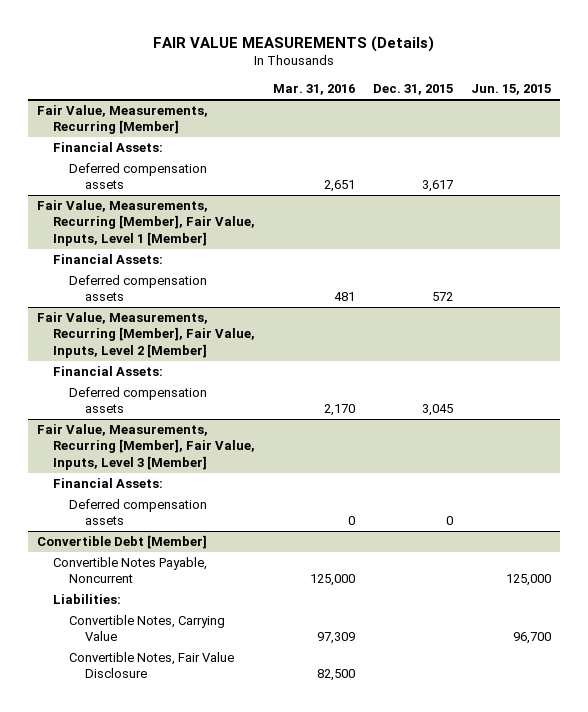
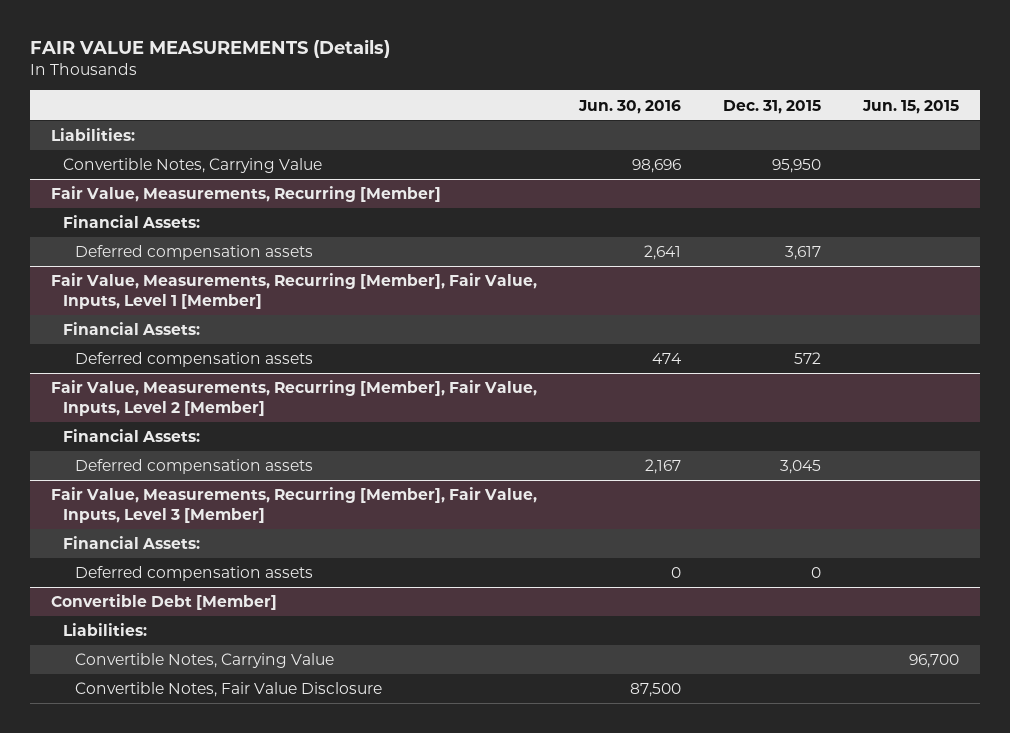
[273,84,356,96] Mar. 31, 2016 -> none
none -> [577,99,681,114] Jun. 30, 2016
none -> [50,128,135,142] Liabilities:
none -> [63,158,323,174] Convertible Notes, Carrying Value
[53,557,208,584] Convertible Notes Payable, Noncurrent -> none

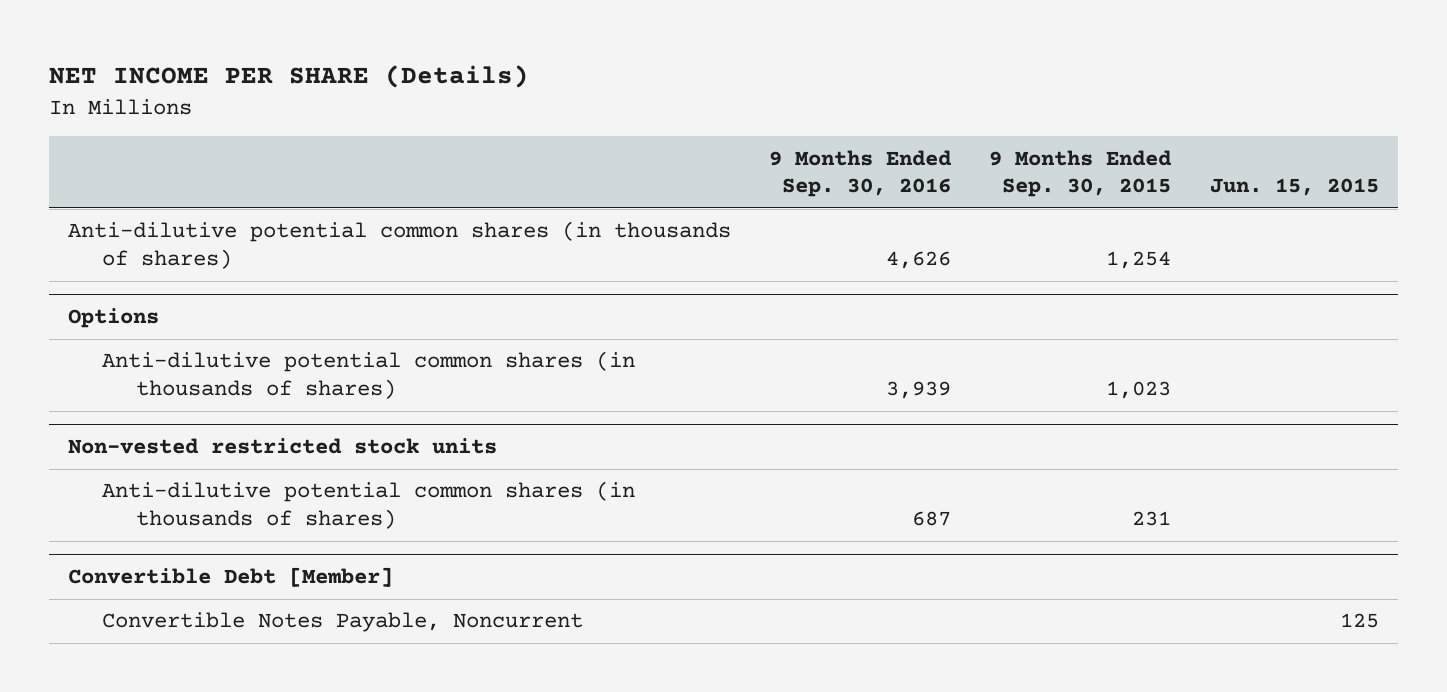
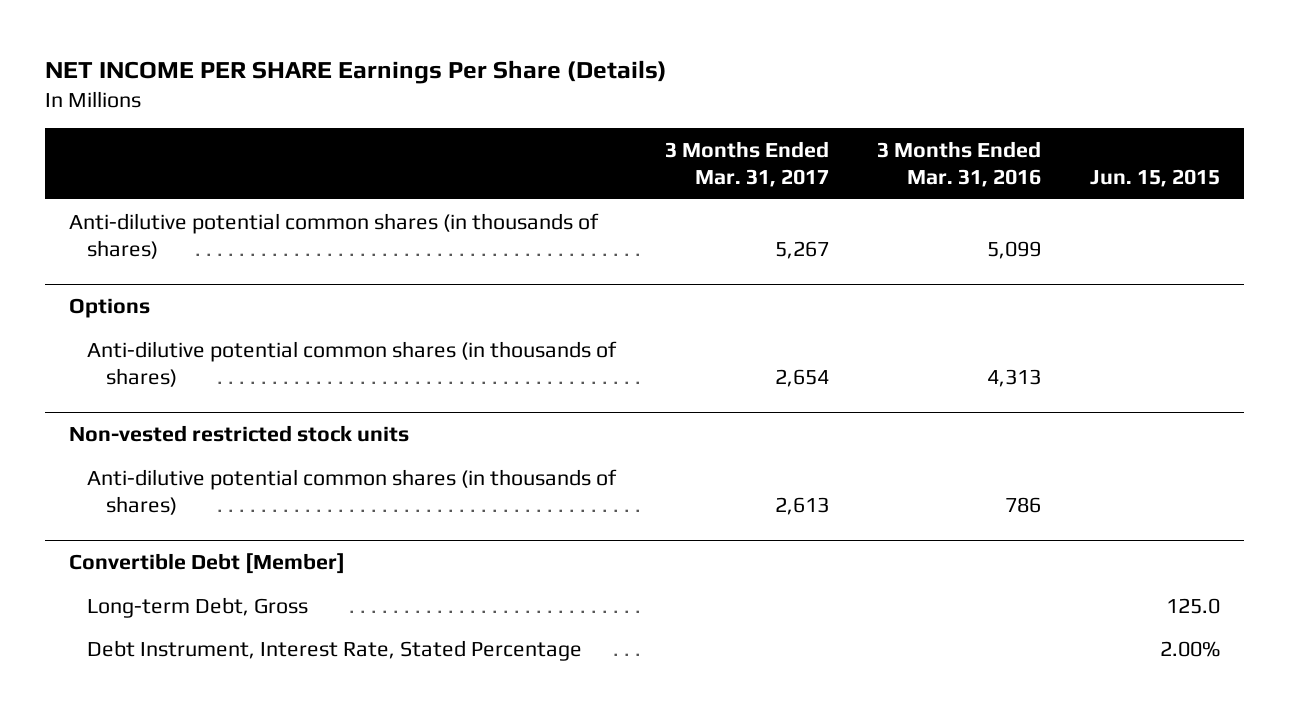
[48,65,529,89] NET INCOME PER SHARE (Details) -> [44,59,667,84] NET INCOME PER SHARE Earnings Per Share (Details)
[769,149,953,198] 9 Months Ended Sep. 30, 2016 -> none
[989,149,1173,198] 9 Months Ended Sep. 30, 2015 -> none
none -> [664,140,829,187] 3 Months Ended Mar. 31, 2017
none -> [877,140,1042,187] 3 Months Ended Mar. 31, 2016
[101,612,583,633] Convertible Notes Payable, Noncurrent -> none
none -> [87,596,309,618] Long-term Debt, Gross
none -> [87,639,583,661] Debt Instrument, Interest Rate, Stated Percentage

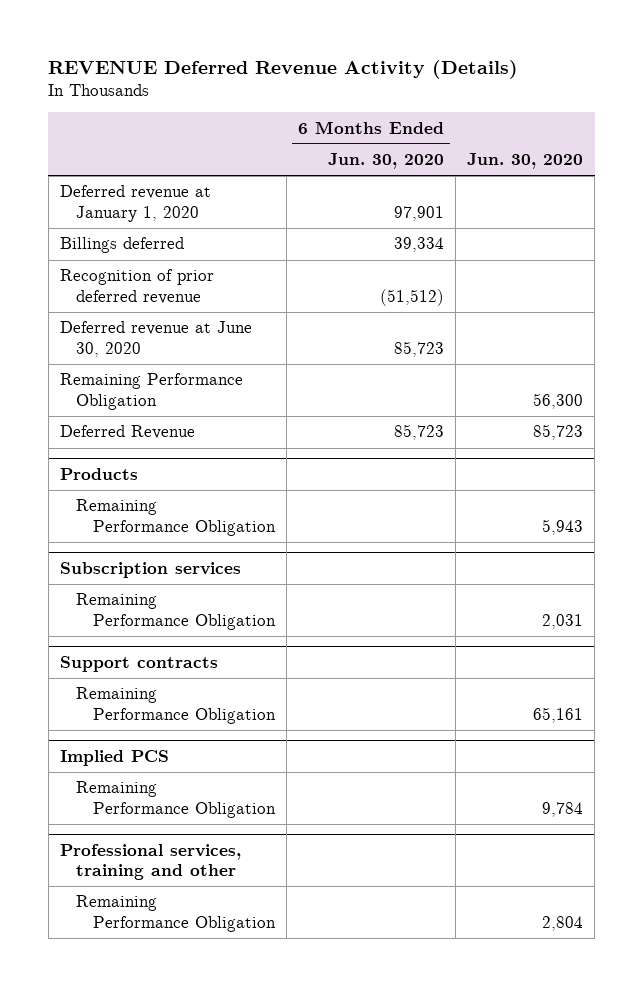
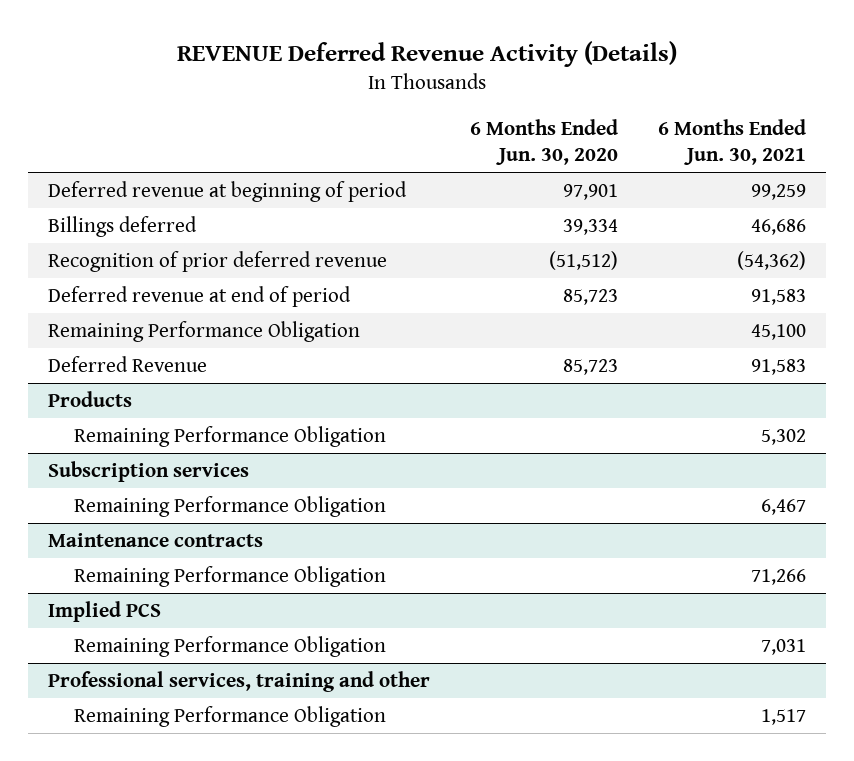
[467,153,584,170] Jun. 30, 2020 -> none
none -> [657,118,806,166] 6 Months Ended Jun. 30, 2021
[59,185,211,222] Deferred revenue at January 1, 2020 -> [47,181,407,203] Deferred revenue at beginning of period
[59,321,252,357] Deferred revenue at June 30, 2020 -> [47,286,351,308] Deferred revenue at end of period
[59,655,218,672] Support contracts -> [47,533,263,548] Maintenance contracts

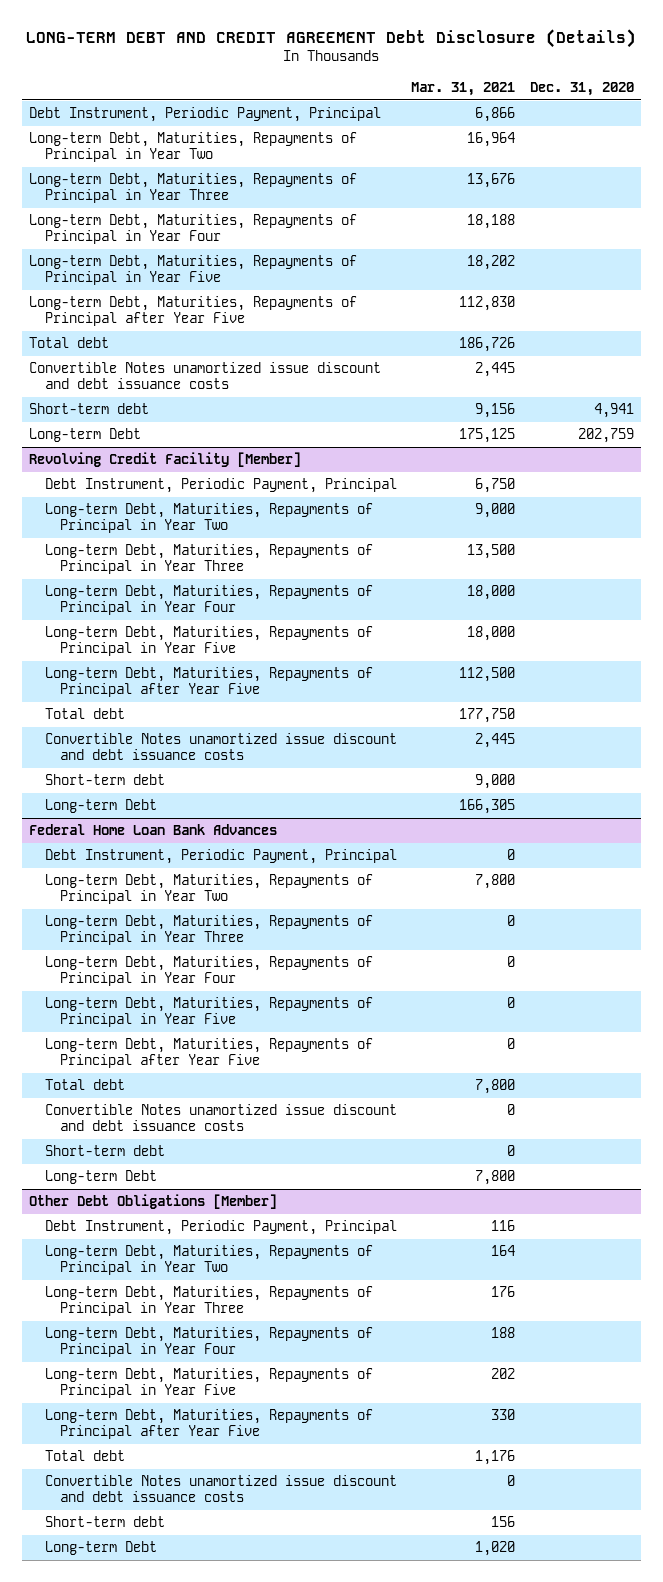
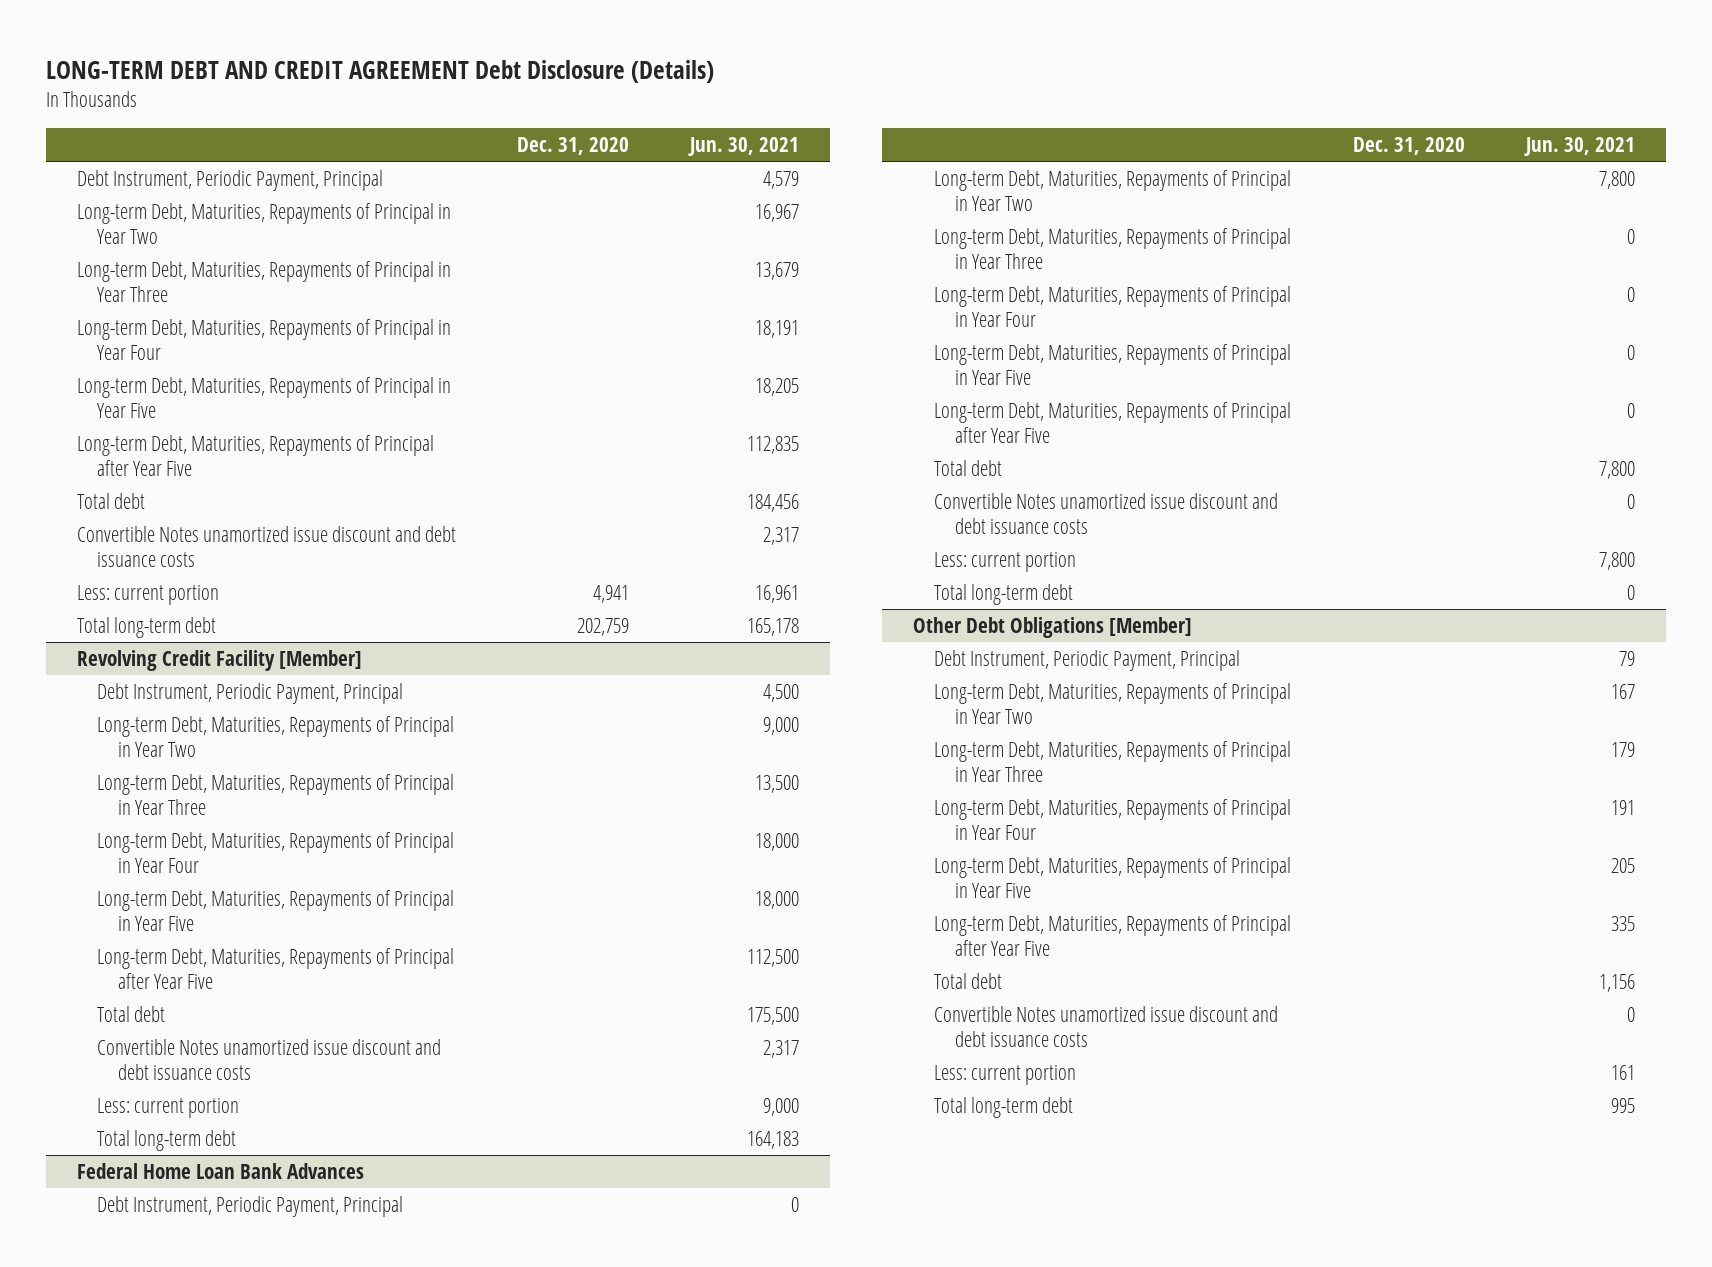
[411,82,516,97] Mar. 31, 2021 -> none
none -> [688,137,800,157] Jun. 30, 2021
[29,403,150,415] Short-term debt -> [76,584,219,605] Less: current portion
[29,428,142,443] Long-term Debt -> [76,616,216,638] Total long-term debt
[44,774,165,786] Short-term debt -> [97,1097,240,1118] Less: current portion
[44,799,157,814] Long-term Debt -> [97,1129,237,1151] Total long-term debt
[44,1145,165,1157] Short-term debt -> [933,551,1076,572] Less: current portion
[44,1170,157,1185] Long-term Debt -> [933,583,1073,605] Total long-term debt
[44,1516,165,1528] Short-term debt -> [933,1064,1076,1085] Less: current portion
[44,1541,157,1556] Long-term Debt -> [933,1096,1073,1118] Total long-term debt

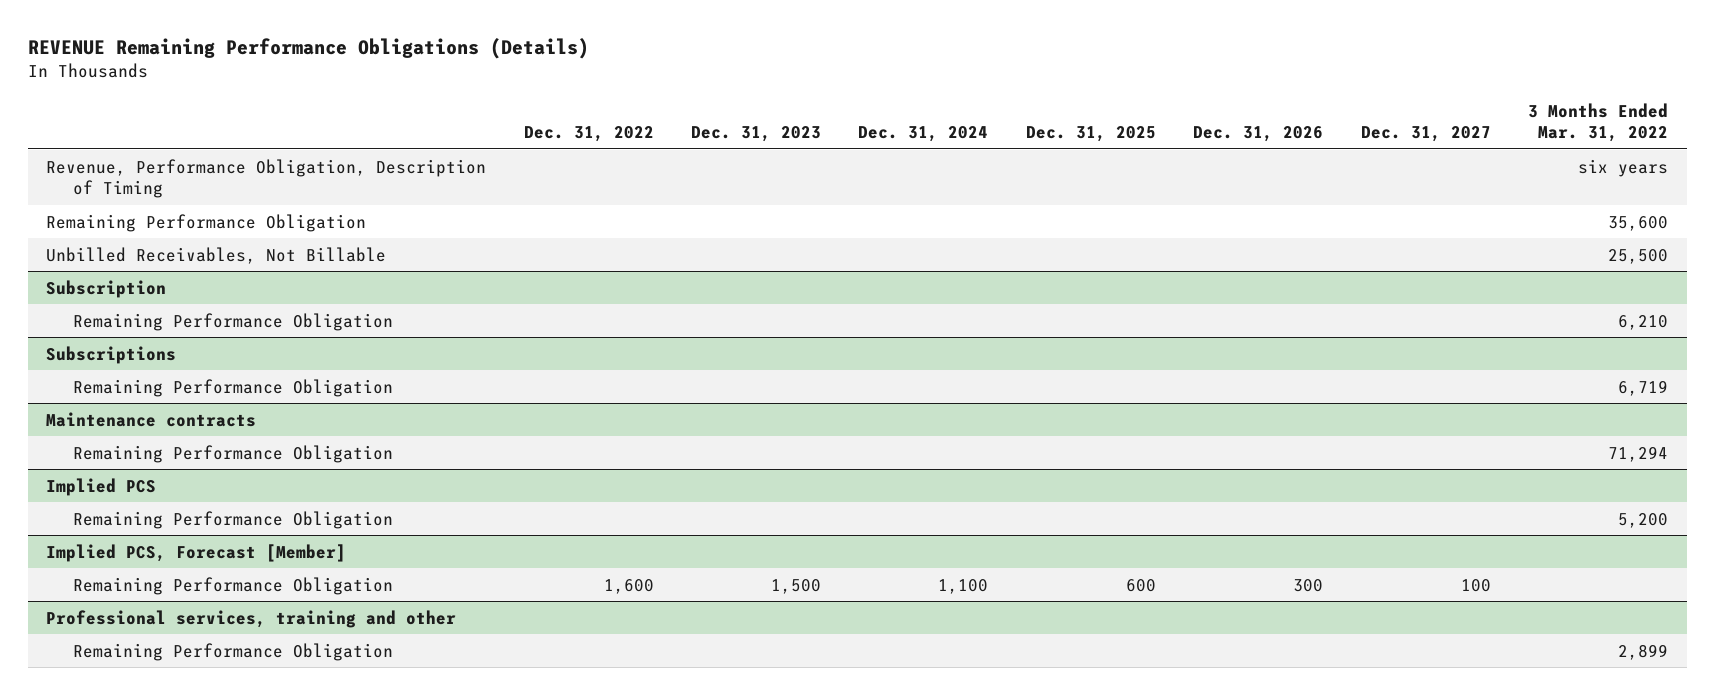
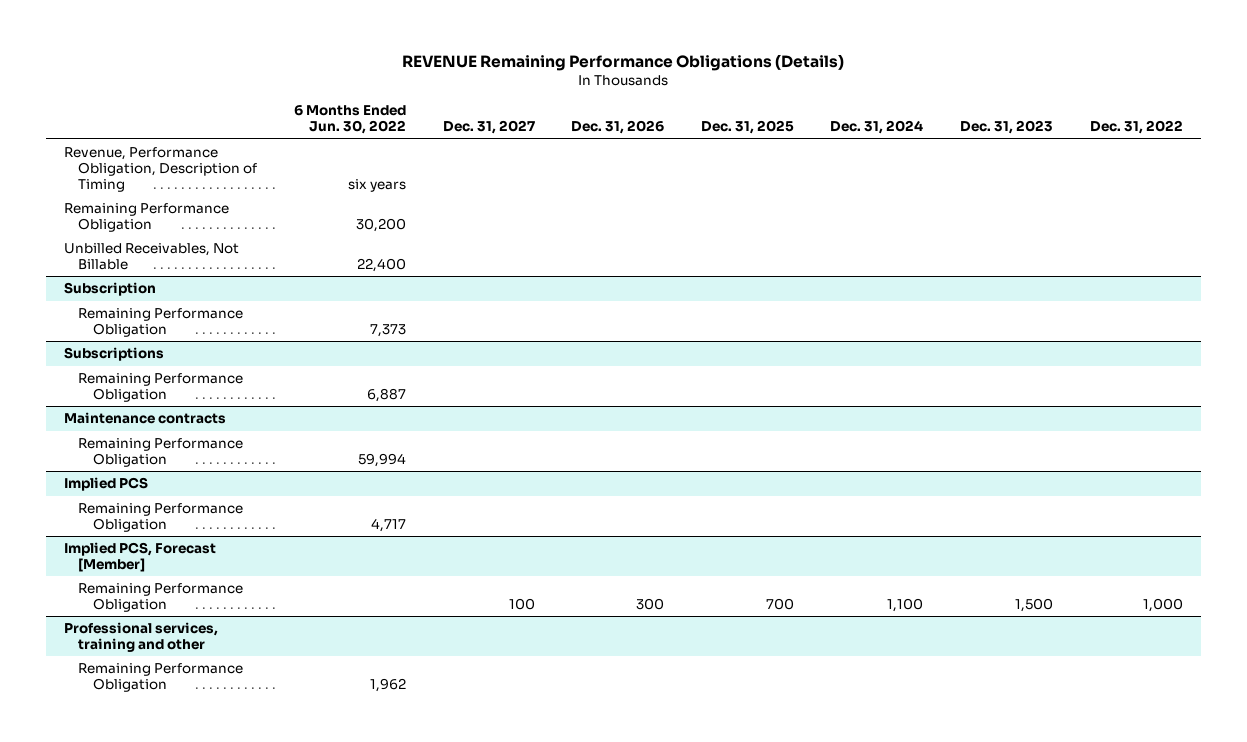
[1527,102,1668,143] 3 Months Ended Mar. 31, 2022 -> none
none -> [294,105,407,135] 6 Months Ended Jun. 30, 2022
[603,578,654,594] 1,600 -> [1142,598,1183,613] 1,000
[1125,578,1156,592] 600 -> [765,598,794,611] 700

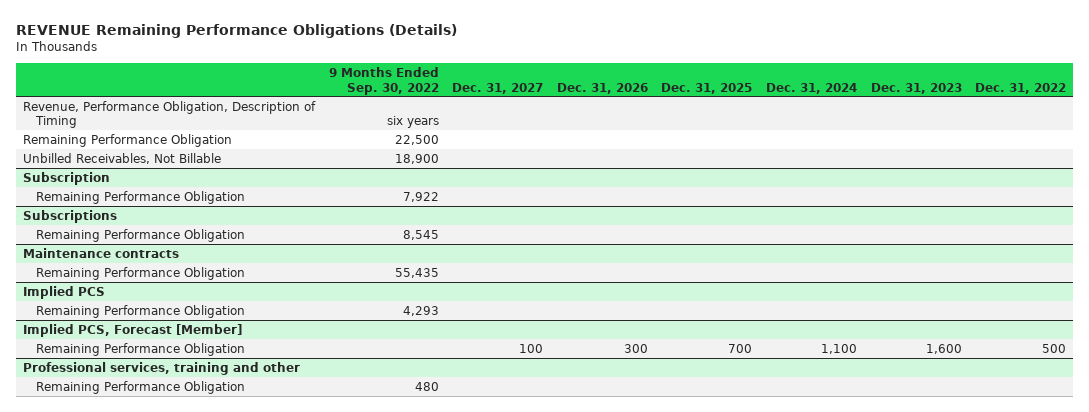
[294,105,407,135] 6 Months Ended Jun. 30, 2022 -> none
none -> [328,67,439,95] 9 Months Ended Sep. 30, 2022
[1015,598,1054,613] 1,500 -> [925,343,962,354] 1,600
[1142,598,1183,613] 1,000 -> [1042,343,1067,353] 500

